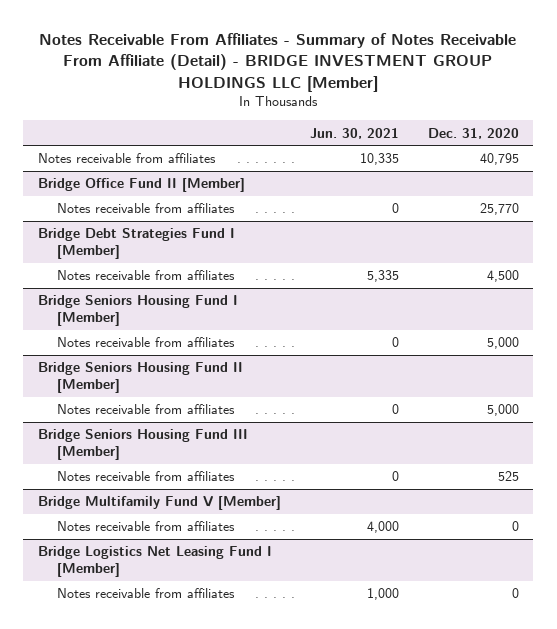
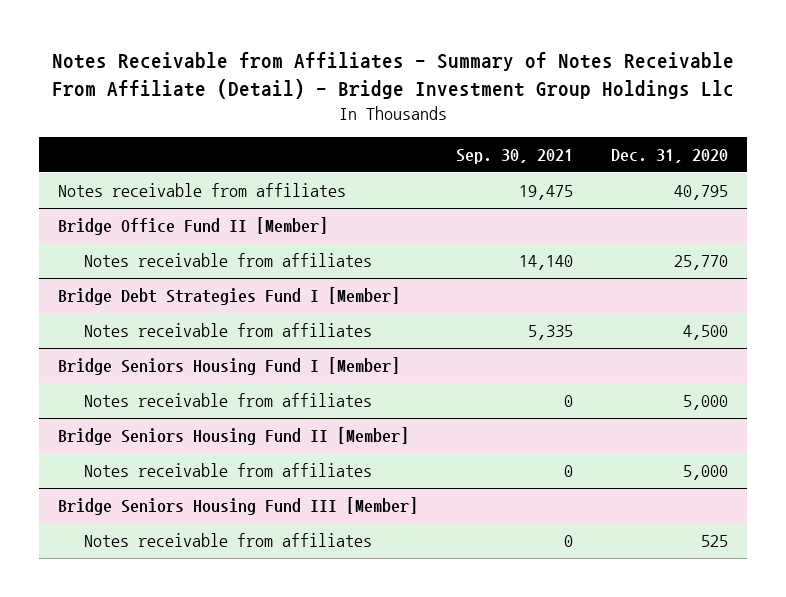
[39,32,517,92] Notes Receivable From Affiliates - Summary of Notes Receivable From Affiliate (Detail) - BRIDGE INVESTMENT GROUP HOLDINGS LLC [Member] -> [52,51,735,99] Notes Receivable from Affiliates - Summary of Notes Receivable From Affiliate (Detail) - Bridge Investment Group Holdings Llc
[309,127,399,139] Jun. 30, 2021 -> none
none -> [456,148,574,164] Sep. 30, 2021
[37,496,281,511] Bridge Multifamily Fund V [Member] -> none
[57,521,236,532] Notes receivable from affiliates -> none
[37,546,272,578] Bridge Logistics Net Leasing Fund I [Member] -> none
[57,588,236,599] Notes receivable from affiliates -> none

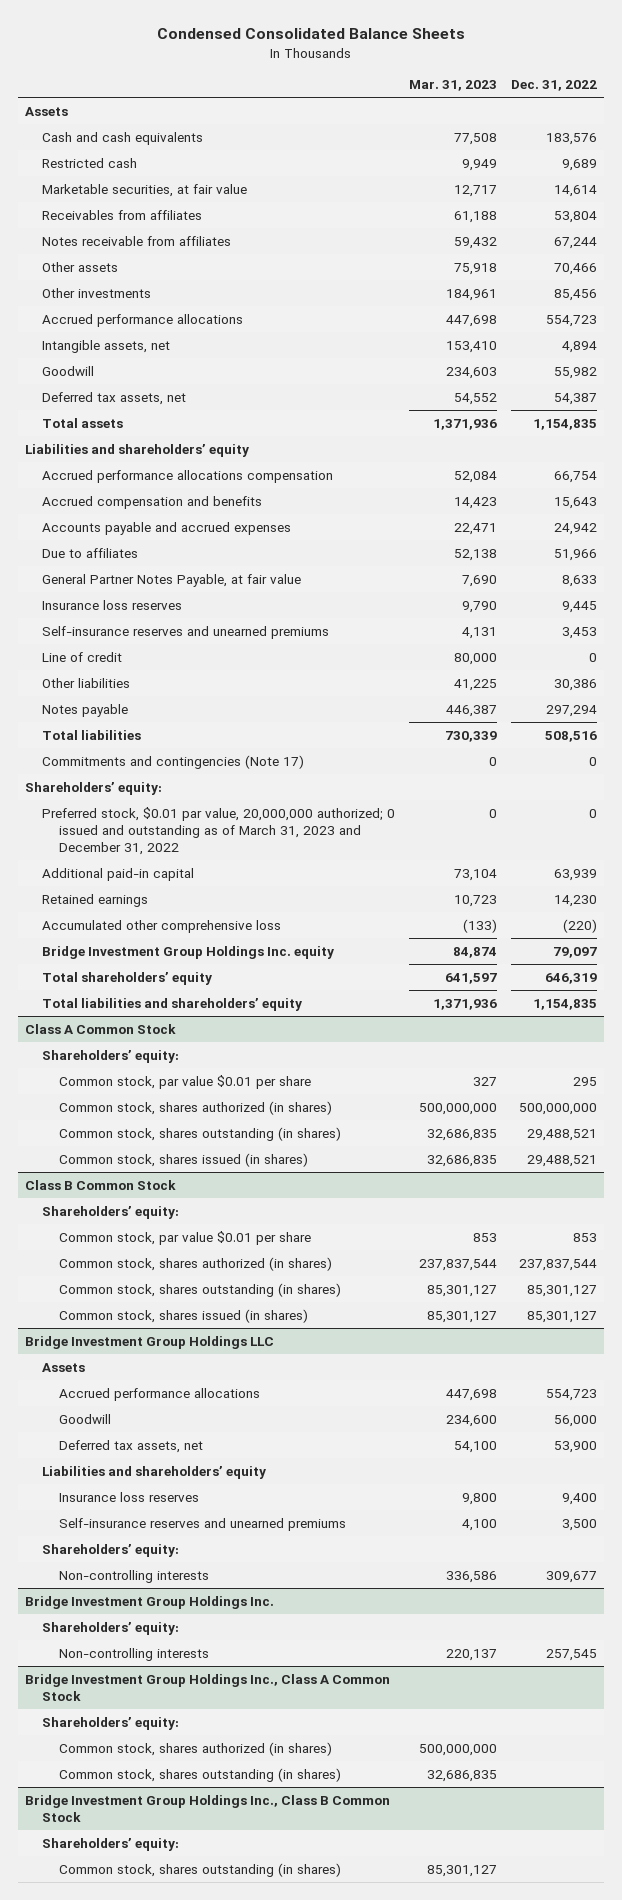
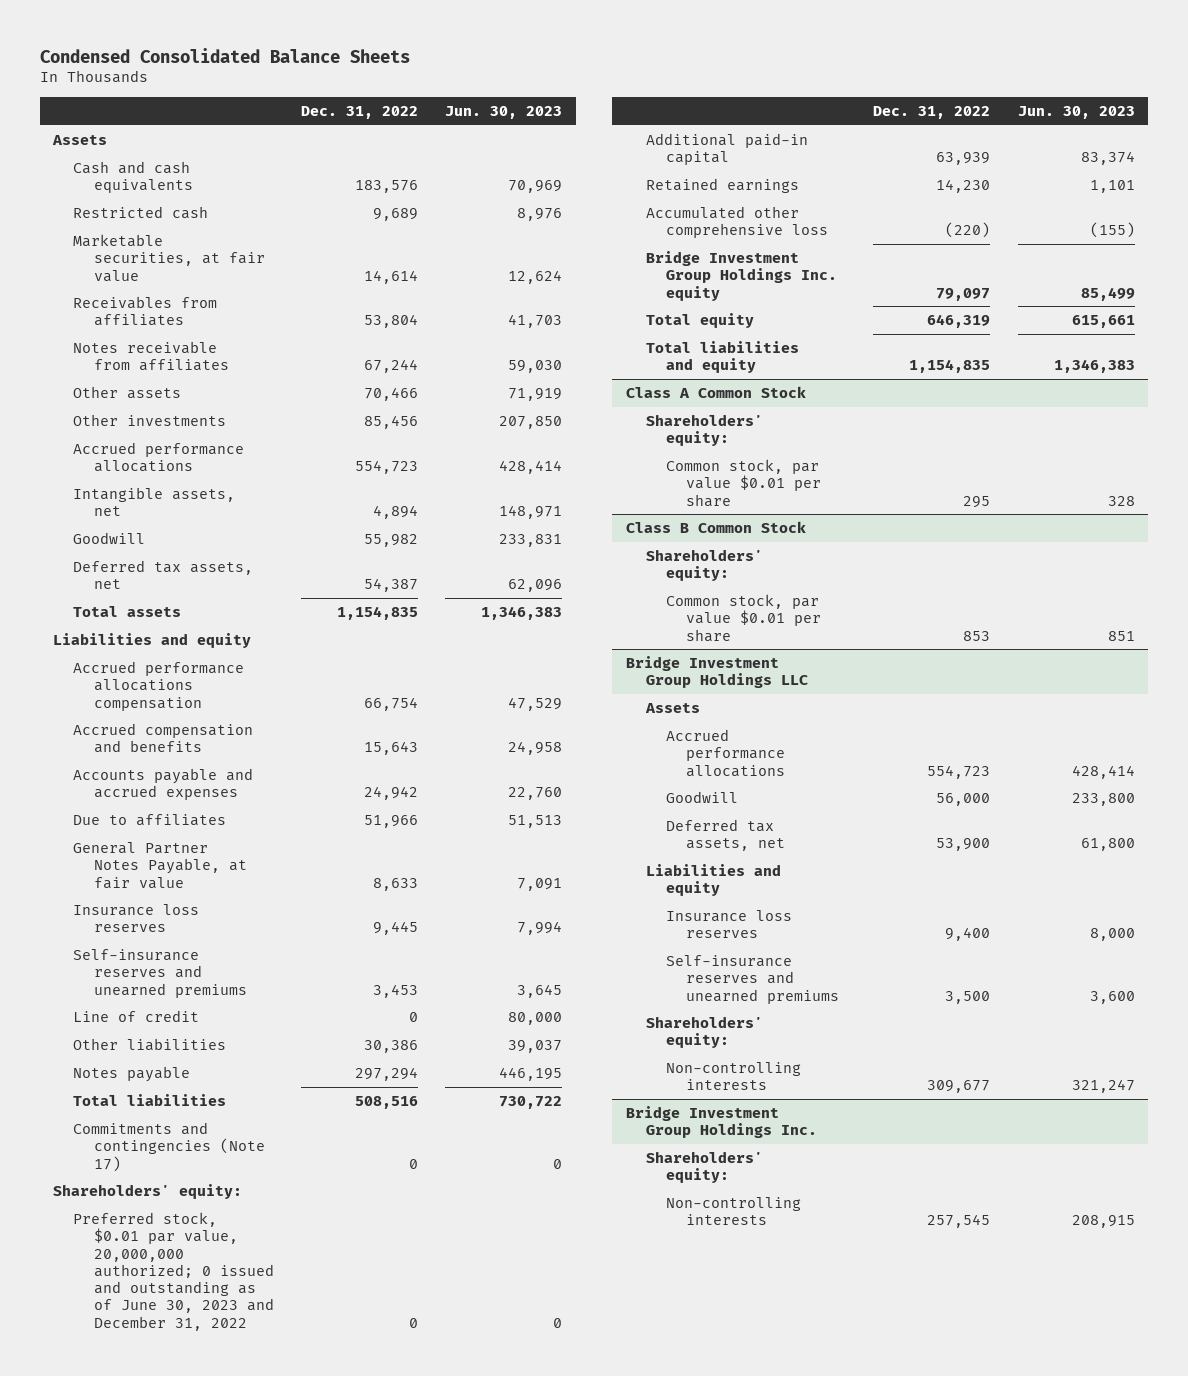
[408,80,497,92] Mar. 31, 2023 -> none
none -> [444,106,562,120] Jun. 30, 2023
[25,443,250,457] Liabilities and shareholdersʼ equity -> [53,632,252,648] Liabilities and equity
[41,806,395,856] Preferred stock, $0.01 par value, 20,000,000 authorized; 0 issued and outstanding as of March 31, 2023 and December 31, 2022 -> [73,1211,274,1331] Preferred stock, $0.01 par value, 20,000,000 authorized; 0 issued and outstanding as of June 30, 2023 and December 31, 2022
[41,971,212,985] Total shareholdersʼ equity -> [646,312,755,328] Total equity
[41,997,302,1011] Total liabilities and shareholdersʼ equity -> [646,340,800,374] Total liabilities and equity
[58,1100,332,1115] Common stock, shares authorized (in shares) -> none
[58,1126,341,1141] Common stock, shares outstanding (in shares) -> none
[58,1152,308,1167] Common stock, shares issued (in shares) -> none
[58,1256,332,1271] Common stock, shares authorized (in shares) -> none
[58,1282,341,1297] Common stock, shares outstanding (in shares) -> none
[58,1308,308,1323] Common stock, shares issued (in shares) -> none
[41,1465,266,1479] Liabilities and shareholdersʼ equity -> [646,863,782,897] Liabilities and equity
[25,1673,391,1701] Bridge Investment Group Holdings Inc., Class A Common Stock -> none
[41,1716,179,1730] Shareholdersʼ equity: -> none
[58,1741,332,1756] Common stock, shares authorized (in shares) -> none
[58,1767,341,1782] Common stock, shares outstanding (in shares) -> none
[25,1794,391,1822] Bridge Investment Group Holdings Inc., Class B Common Stock -> none
[41,1837,179,1851] Shareholdersʼ equity: -> none
[58,1862,341,1877] Common stock, shares outstanding (in shares) -> none

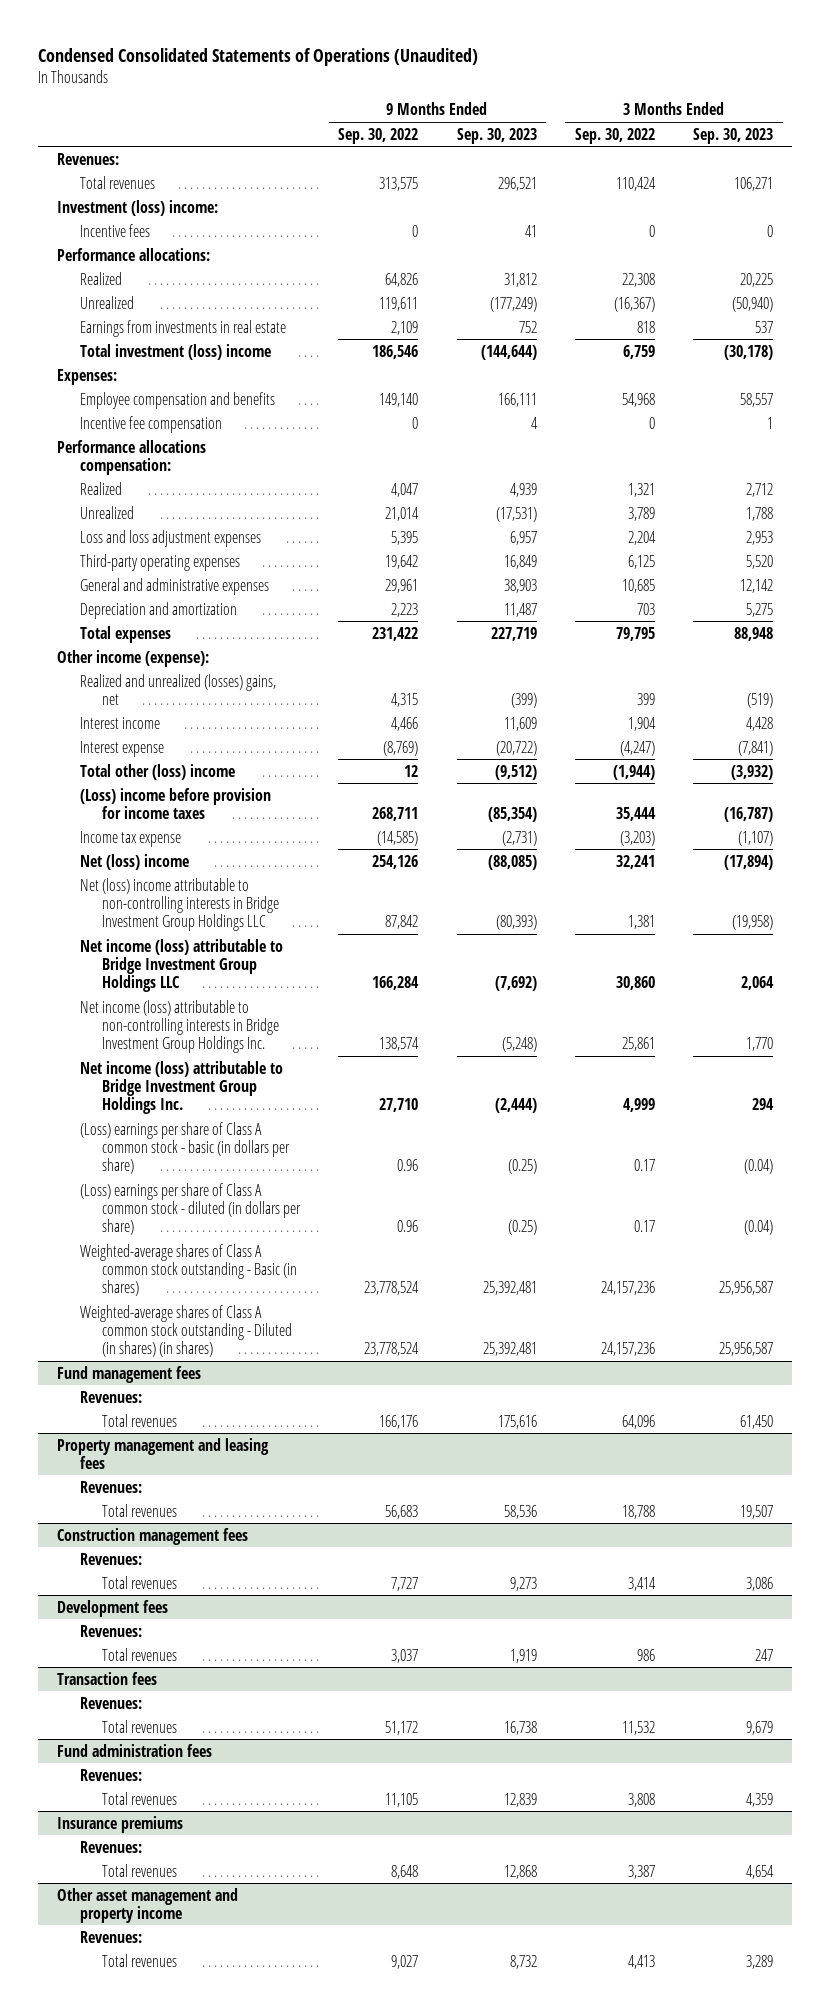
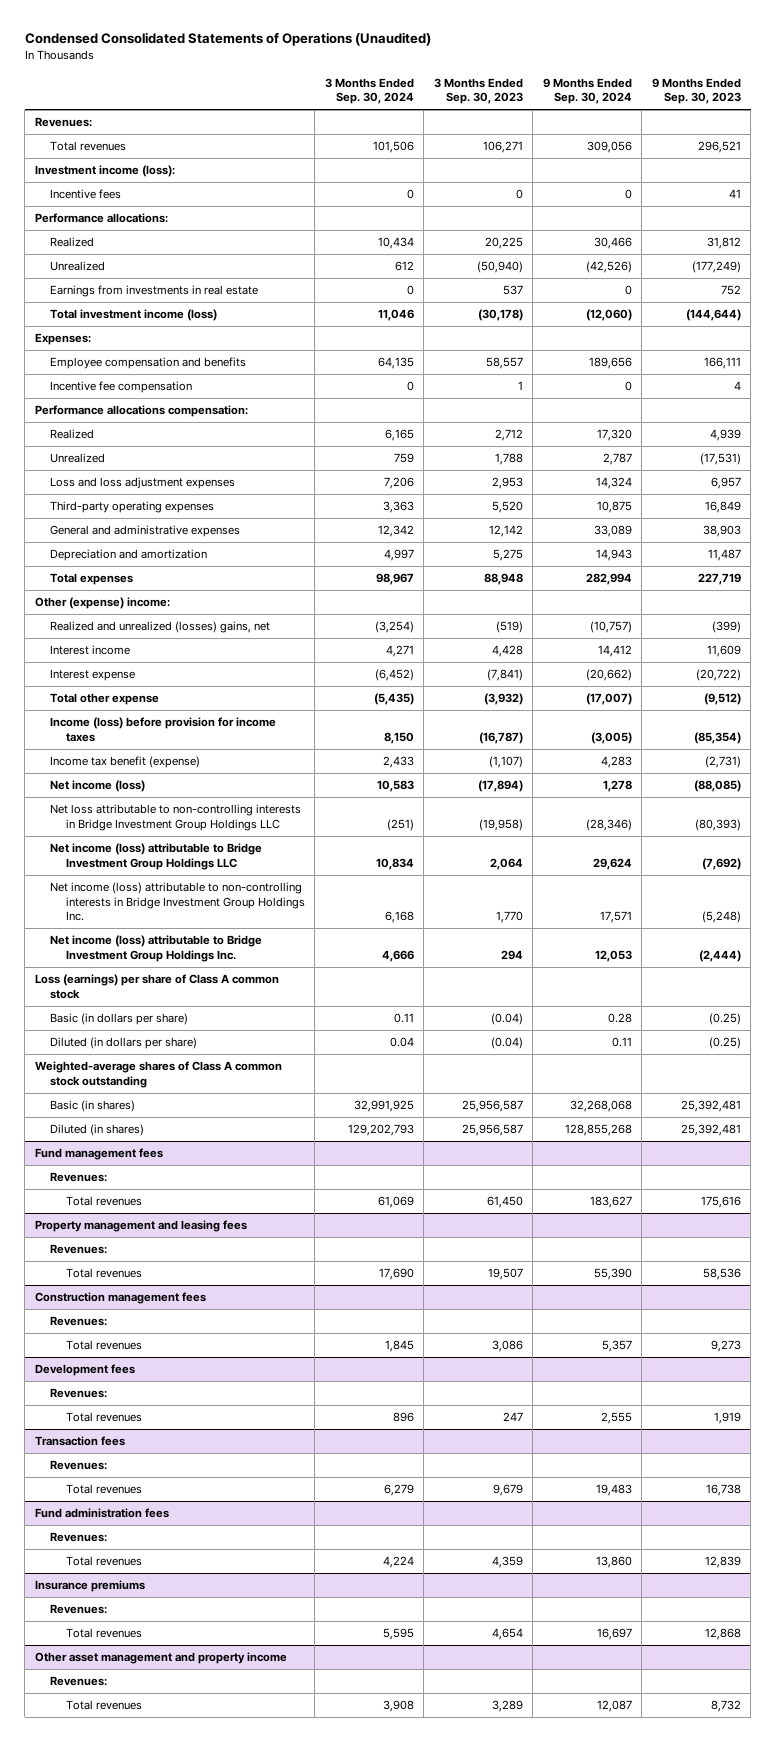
[338,127,419,144] Sep. 30, 2022 -> none
[574,127,655,144] Sep. 30, 2022 -> none
none -> [324,77,414,105] 3 Months Ended Sep. 30, 2024
none -> [542,77,632,105] 9 Months Ended Sep. 30, 2024
[57,199,219,216] Investment (loss) income: -> [34,165,175,178] Investment income (loss):
[79,343,271,360] Total investment (loss) income -> [50,309,218,322] Total investment income (loss)
[57,649,210,667] Other income (expense): -> [34,597,170,610] Other (expense) income:
[79,763,235,780] Total other (loss) income -> [50,693,160,706] Total other expense
[79,787,271,819] (Loss) income before provision for income taxes -> [50,717,277,742] Income (loss) before provision for income taxes
[79,830,181,847] Income tax expense -> [50,756,201,769] Income tax benefit (expense)
[79,853,189,870] Net (loss) income -> [50,780,146,793] Net income (loss)
[79,877,279,932] Net (loss) income attributable to non-controlling interests in Bridge Investment Group Holdings LLC -> [50,804,302,831] Net loss attributable to non-controlling interests in Bridge Investment Group Holdings LLC
none -> [34,974,279,999] Loss (earnings) per share of Class A common stock
[79,1121,290,1175] (Loss) earnings per share of Class A common stock - basic (in dollars per share) -> [50,1013,189,1026] Basic (in dollars per share)
[79,1182,301,1236] (Loss) earnings per share of Class A common stock - diluted (in dollars per share) -> [50,1037,198,1050] Diluted (in dollars per share)
none -> [34,1061,282,1088] Weighted-average shares of Class A common stock outstanding
[79,1243,297,1297] Weighted-average shares of Class A common stock outstanding - Basic (in shares) -> [50,1100,136,1113] Basic (in shares)
[79,1304,292,1358] Weighted-average shares of Class A common stock outstanding - Diluted (in shares) (in shares) -> [50,1124,145,1137] Diluted (in shares)

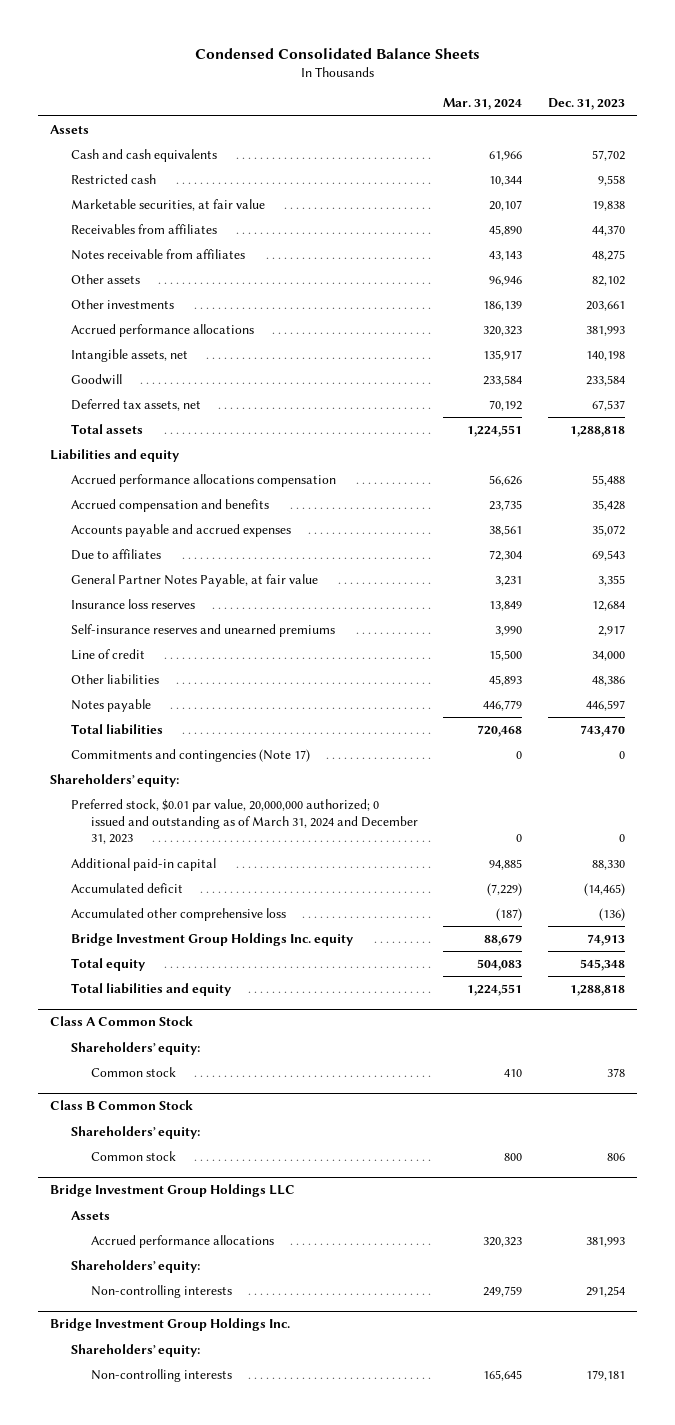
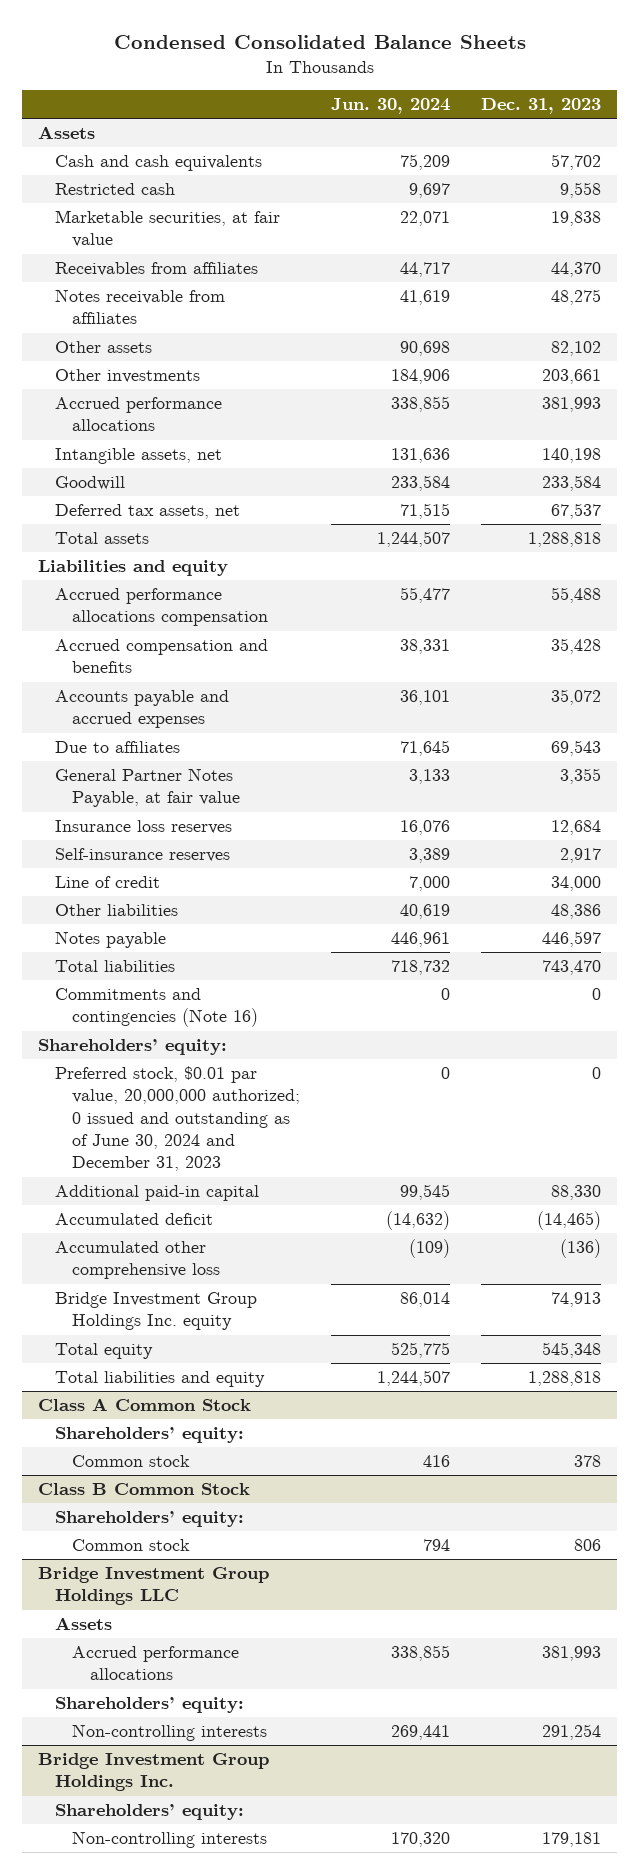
[443,98,523,111] Mar. 31, 2024 -> none
none -> [331,98,451,115] Jun. 30, 2024
[70,624,335,638] Self-insurance reserves and unearned premiums -> [55,848,231,863] Self-insurance reserves
[70,749,310,763] Commitments and contingencies (Note 17) -> [55,988,259,1028] Commitments and contingencies (Note 16)
[70,799,418,845] Preferred stock, $0.01 par value, 20,000,000 authorized; 0 issued and outstanding as of March 31, 2024 and December 31, 2023 -> [55,1066,301,1172] Preferred stock, $0.01 par value, 20,000,000 authorized; 0 issued and outstanding as of June 30, 2024 and December 31, 2023

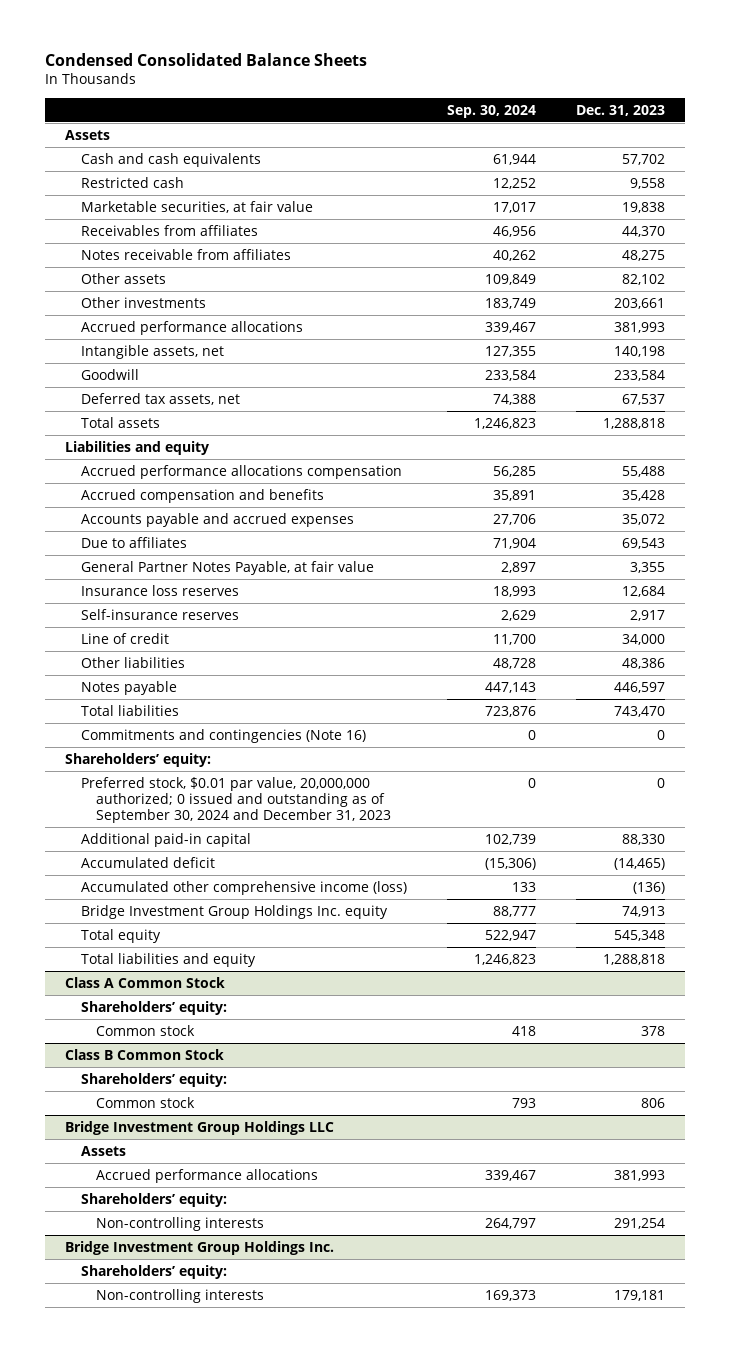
[331,98,451,115] Jun. 30, 2024 -> none
none -> [447,104,537,118] Sep. 30, 2024
[55,1066,301,1172] Preferred stock, $0.01 par value, 20,000,000 authorized; 0 issued and outstanding as of June 30, 2024 and December 31, 2023 -> [80,776,392,824] Preferred stock, $0.01 par value, 20,000,000 authorized; 0 issued and outstanding as of September 30, 2024 and December 31, 2023
[55,1241,221,1280] Accumulated other comprehensive loss -> [80,880,407,895] Accumulated other comprehensive income (loss)

